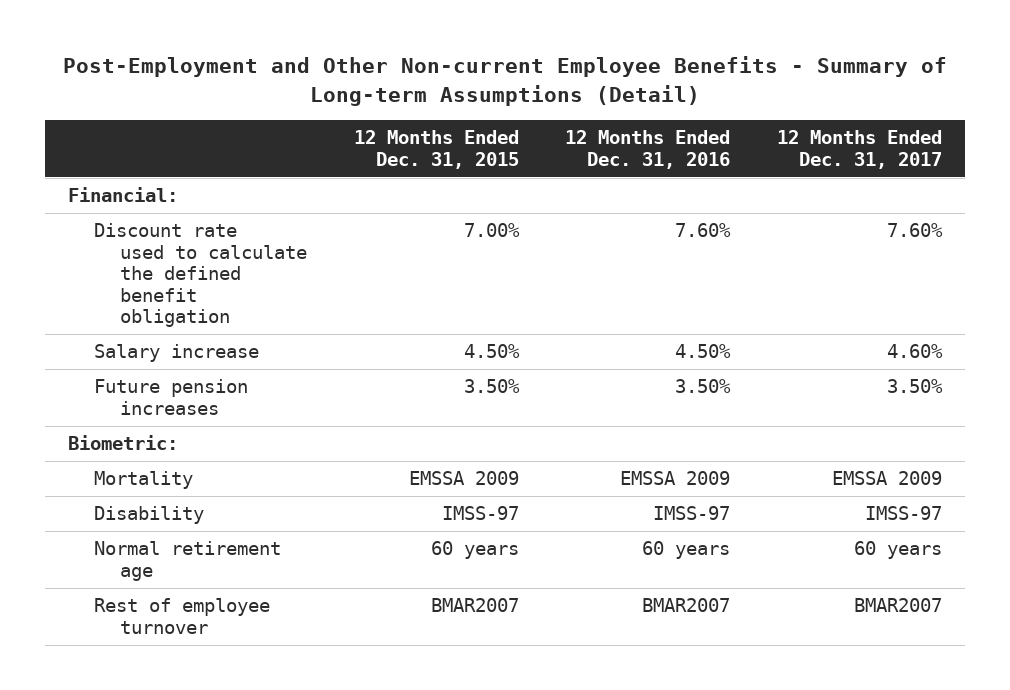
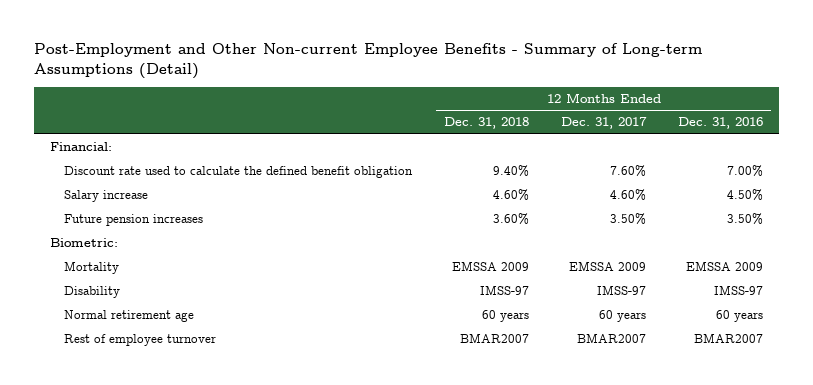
[353,130,519,169] 12 Months Ended Dec. 31, 2015 -> none
none -> [444,117,530,130] Dec. 31, 2018
[675,223,732,238] 7.60% -> [727,165,764,178] 7.00%

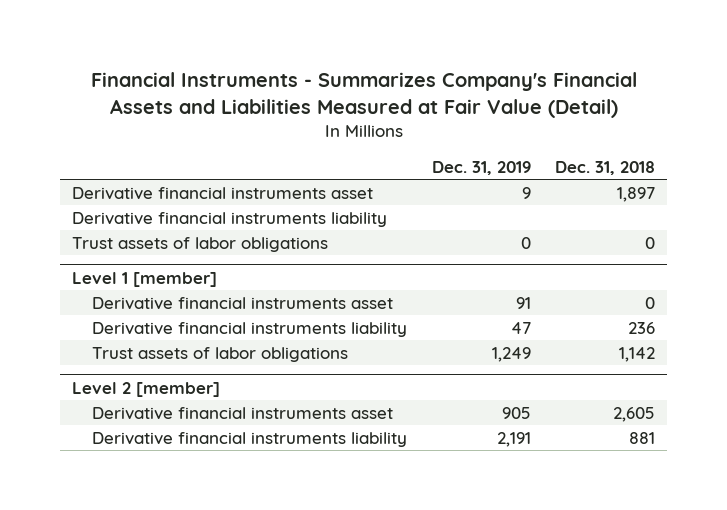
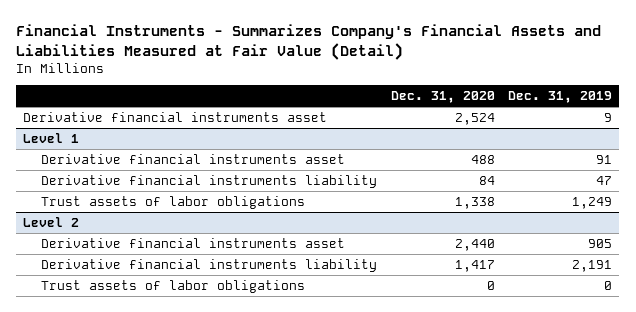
[554,160,655,175] Dec. 31, 2018 -> none
none -> [390,91,495,104] Dec. 31, 2020
[72,211,388,227] Derivative financial instruments liability -> none
[72,236,329,252] Trust assets of labor obligations -> none
[72,271,218,287] Level 1 [member] -> [23,132,80,143] Level 1
[72,381,221,397] Level 2 [member] -> [23,216,80,227] Level 2
none -> [41,279,306,293] Trust assets of labor obligations

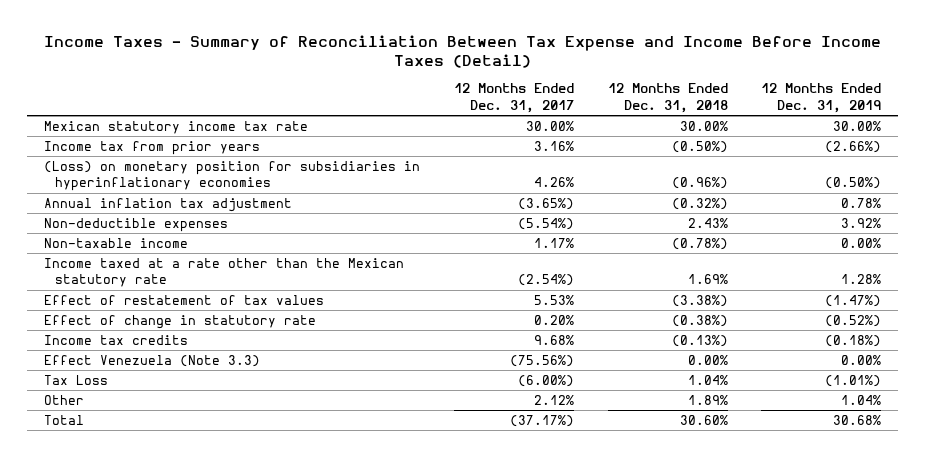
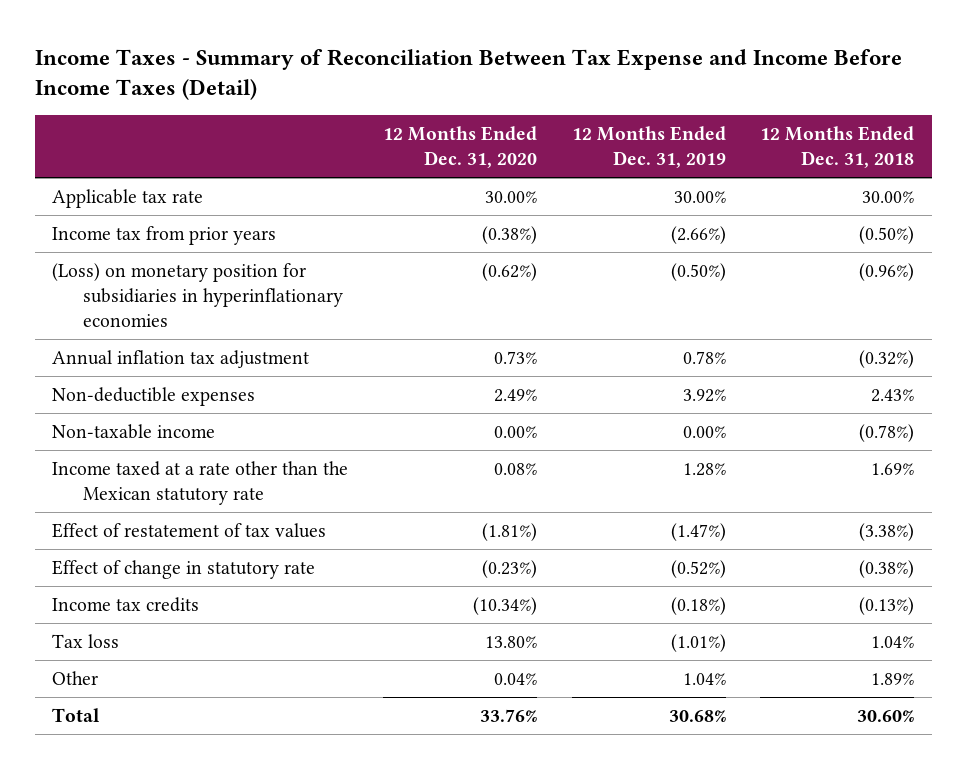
[453,83,574,113] 12 Months Ended Dec. 31, 2017 -> none
none -> [382,125,537,168] 12 Months Ended Dec. 31, 2020
[44,120,309,134] Mexican statutory income tax rate -> [51,189,203,209] Applicable tax rate
[44,354,261,367] Effect Venezuela (Note 3.3) -> none
[44,374,109,385] Tax Loss -> [51,634,119,649] Tax loss

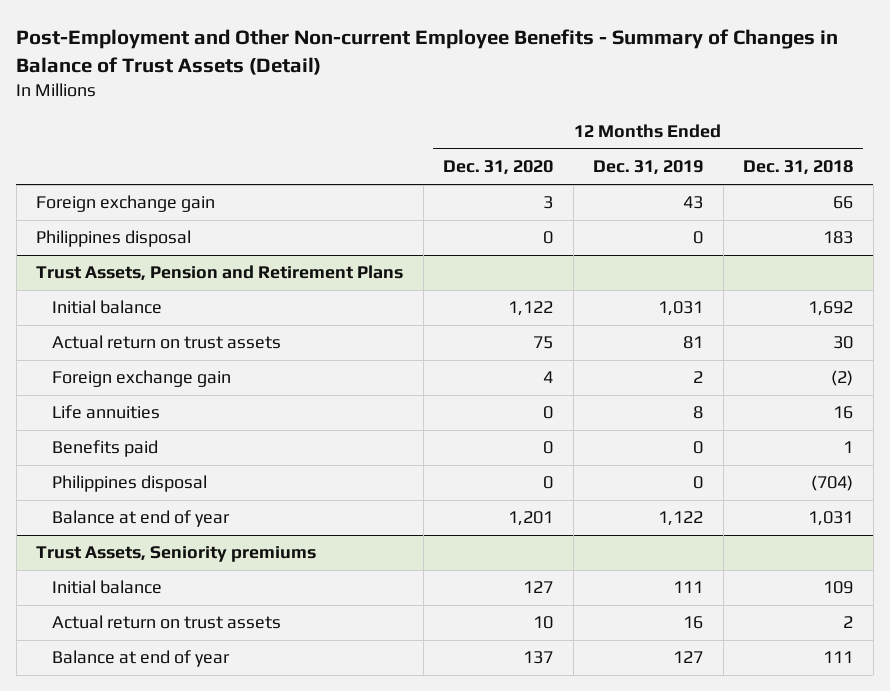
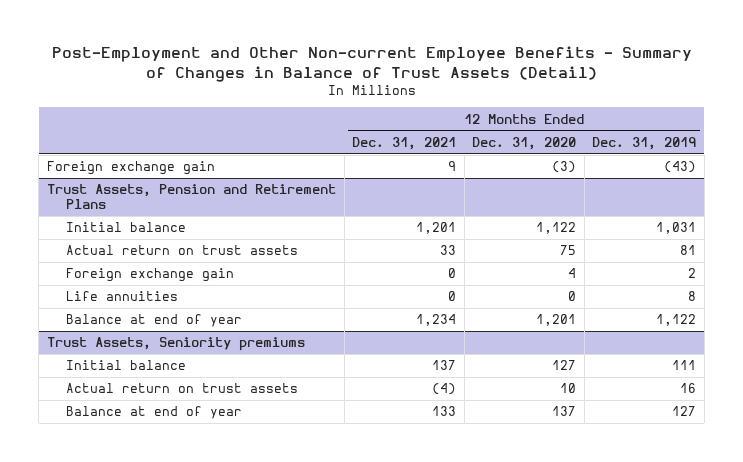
[743,160,854,176] Dec. 31, 2018 -> none
none -> [352,136,457,150] Dec. 31, 2021
[36,230,192,248] Philippines disposal -> none
[543,196,554,210] 3 -> [552,161,577,174] (3)
[683,196,704,210] 43 -> [664,161,697,174] (43)
[52,440,159,458] Benefits paid -> none
[52,475,208,493] Philippines disposal -> none

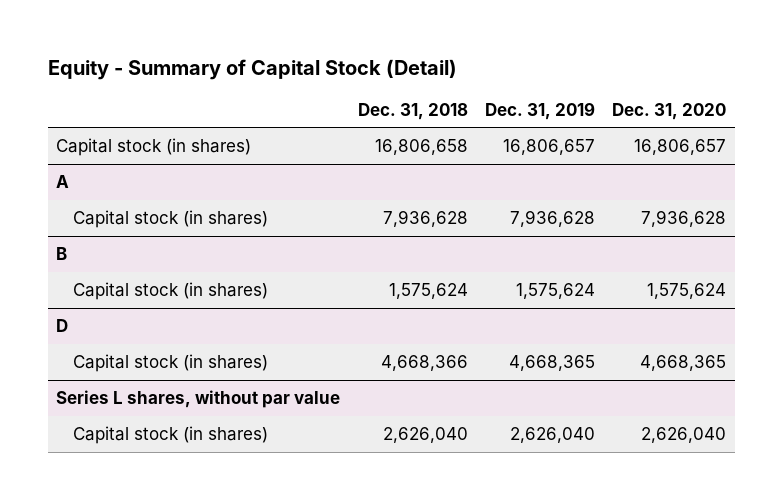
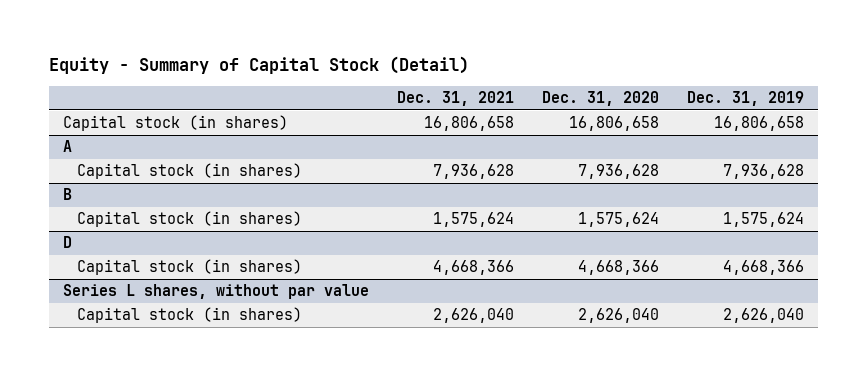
[357,102,468,120] Dec. 31, 2018 -> none
none -> [396,91,514,107] Dec. 31, 2021
[503,139,596,156] 16,806,657 -> [713,116,804,132] 16,806,658
[634,139,727,156] 16,806,657 -> [568,116,659,132] 16,806,658
[509,355,596,372] 4,668,365 -> [722,260,804,276] 4,668,366
[640,355,727,372] 4,668,365 -> [577,260,659,276] 4,668,366

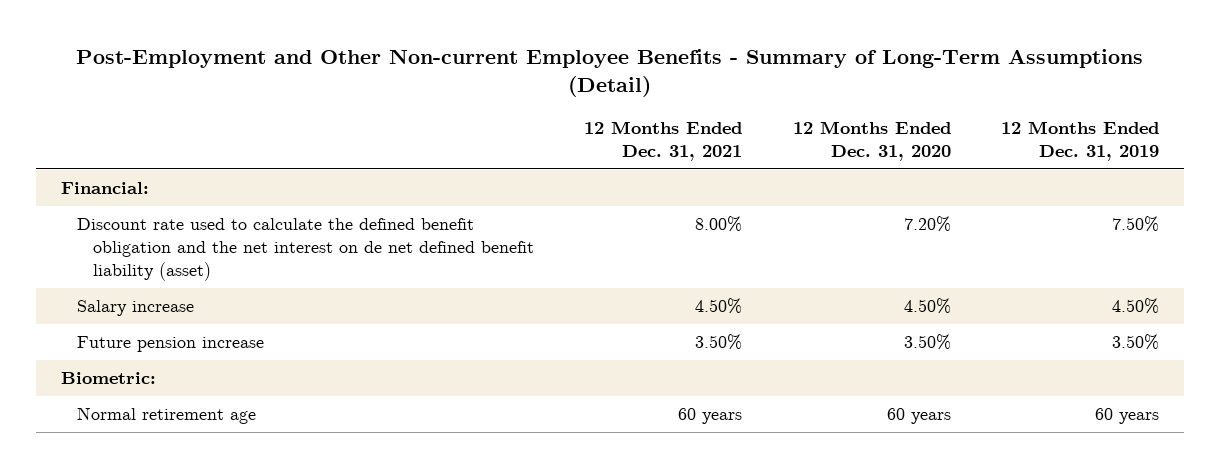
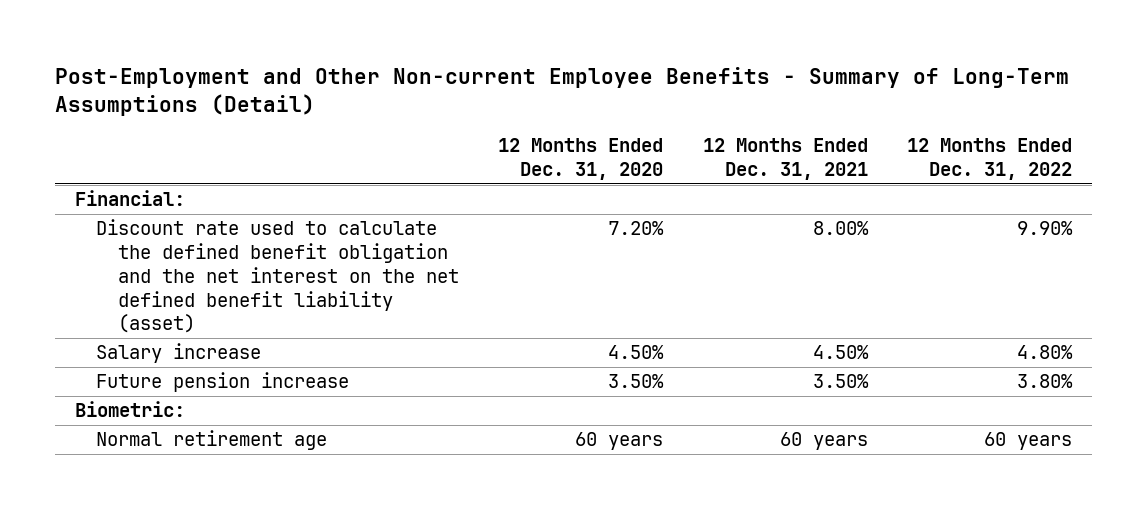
[1000,121,1159,161] 12 Months Ended Dec. 31, 2019 -> none
none -> [907,138,1073,180] 12 Months Ended Dec. 31, 2022
[77,218,535,281] Discount rate used to calculate the defined benefit obligation and the net interest on de net defined benefit liability (asset) -> [96,219,459,334] Discount rate used to calculate the defined benefit obligation and the net interest on the net defined benefit liability (asset)

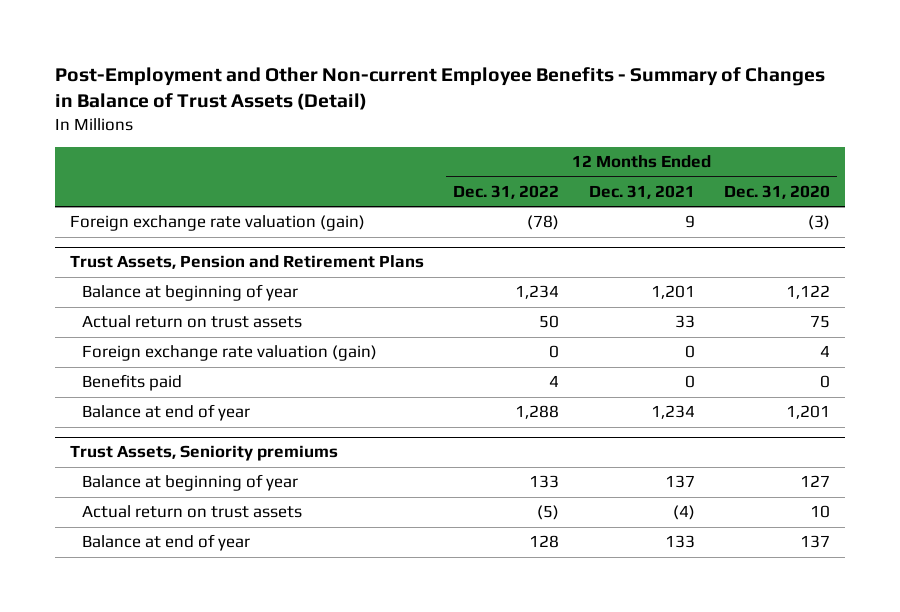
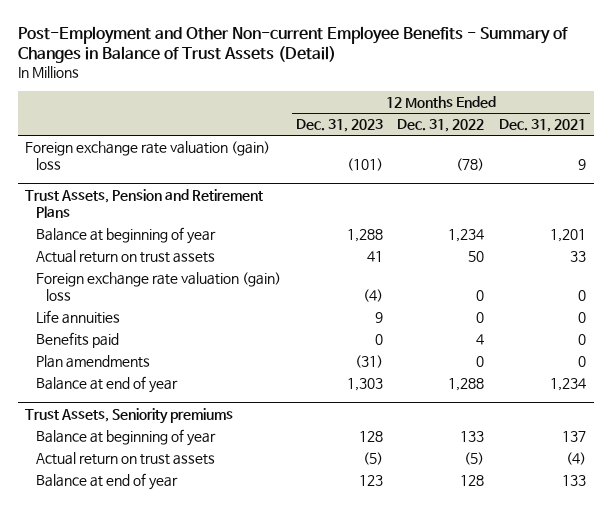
[723,184,830,199] Dec. 31, 2020 -> none
none -> [295,119,383,133] Dec. 31, 2023
[69,215,365,232] Foreign exchange rate valuation (gain) -> [25,140,271,171] Foreign exchange rate valuation (gain) loss
[82,345,378,362] Foreign exchange rate valuation (gain) -> [35,271,281,302] Foreign exchange rate valuation (gain) loss
none -> [35,309,120,324] Life annuities
none -> [35,354,150,368] Plan amendments

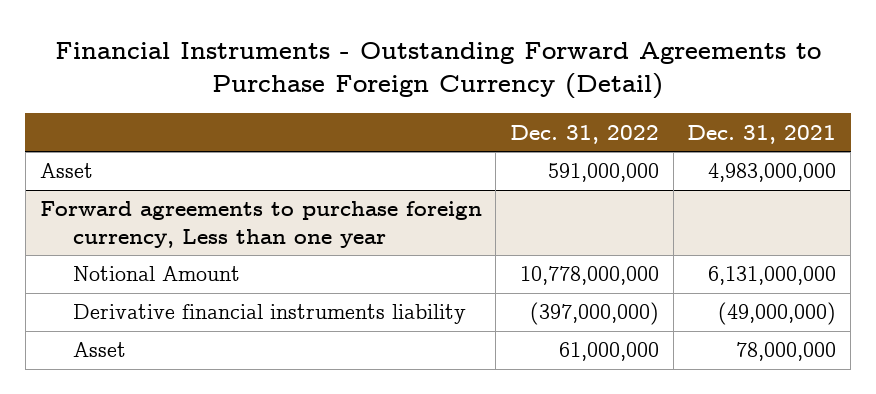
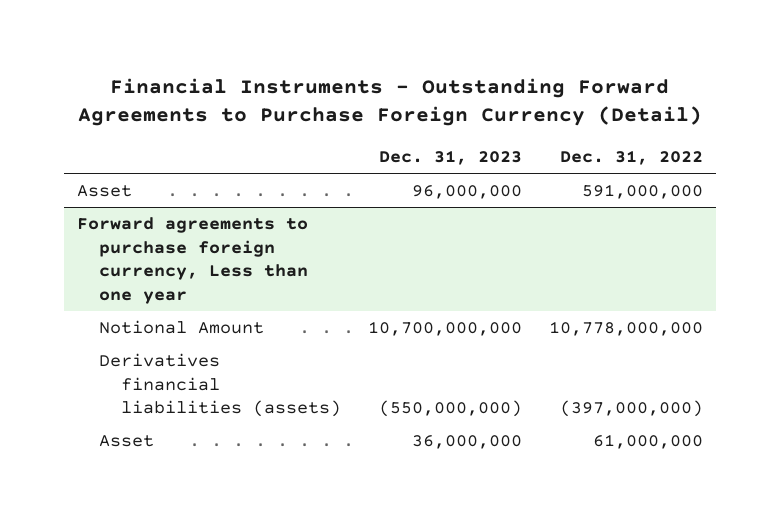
[687,124,837,144] Dec. 31, 2021 -> none
none -> [378,149,522,165] Dec. 31, 2023
[72,304,466,325] Derivative financial instruments liability -> [99,353,341,418] Derivatives financial liabilities (assets)

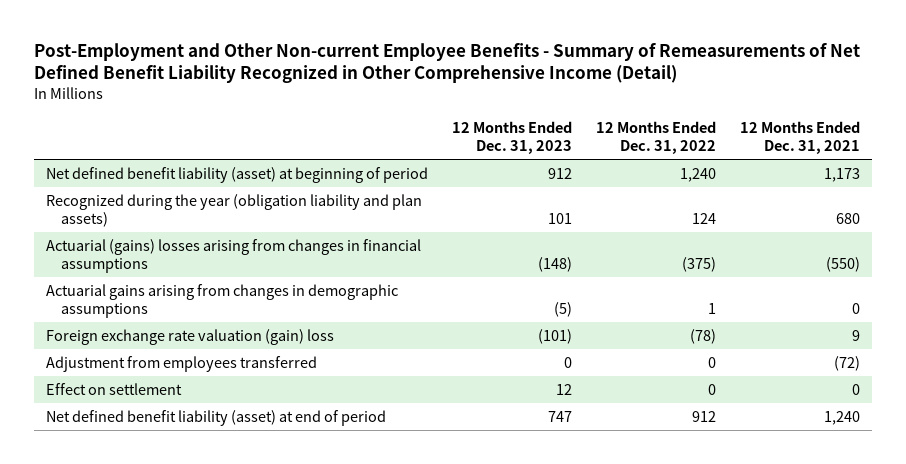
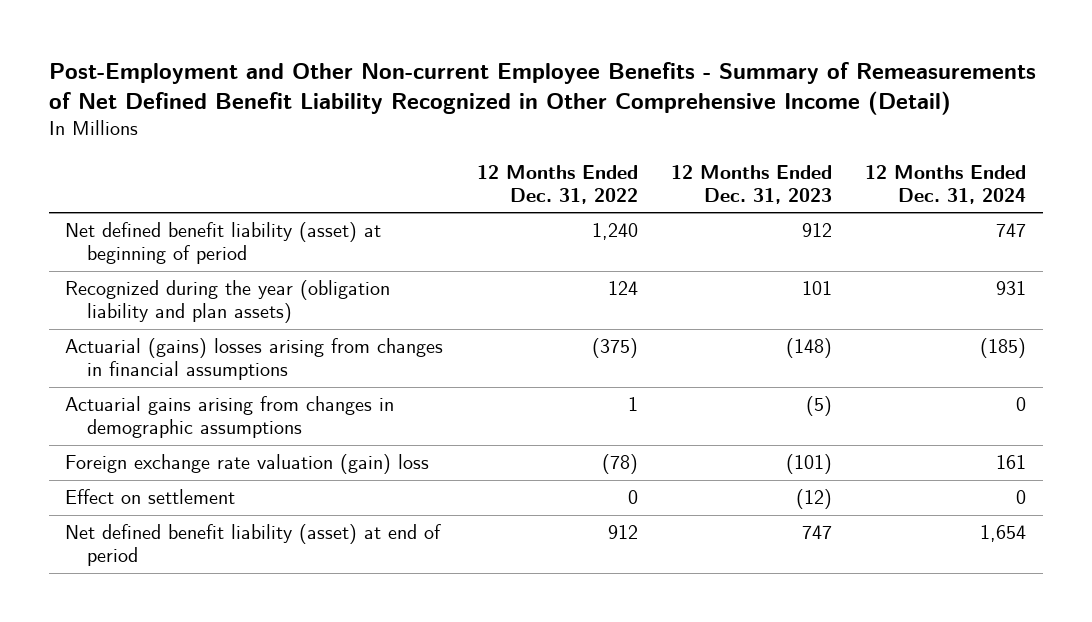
[740,120,861,155] 12 Months Ended Dec. 31, 2021 -> none
none -> [865,165,1027,204] 12 Months Ended Dec. 31, 2024
[45,355,317,372] Adjustment from employees transferred -> none
[555,383,572,395] 12 -> [796,489,833,510] (12)

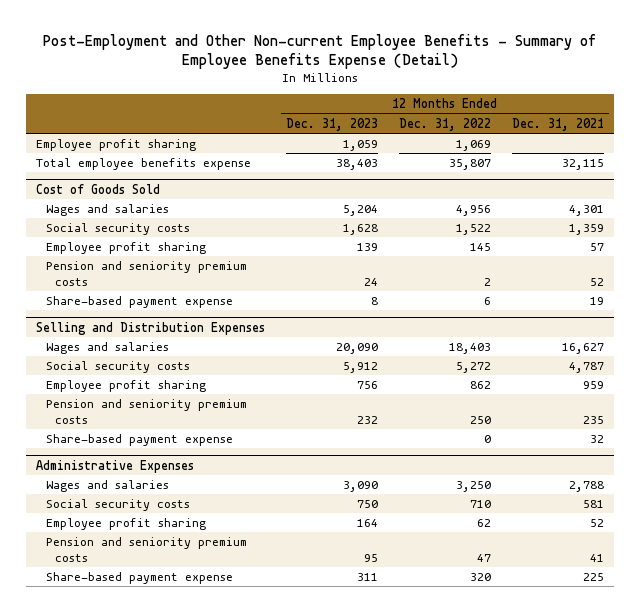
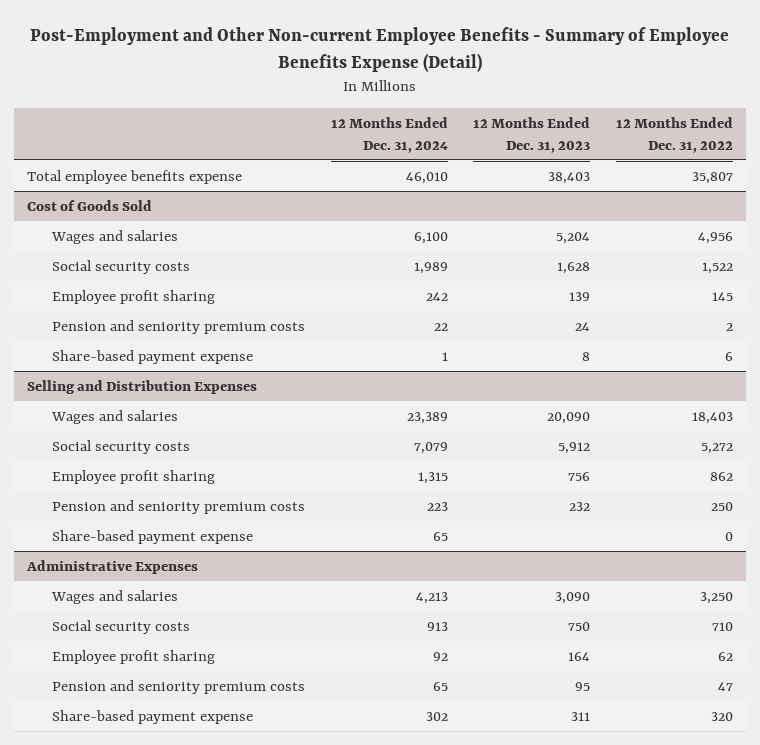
[511,117,604,131] Dec. 31, 2021 -> none
none -> [330,116,448,153] 12 Months Ended Dec. 31, 2024
[36,139,197,152] Employee profit sharing -> none

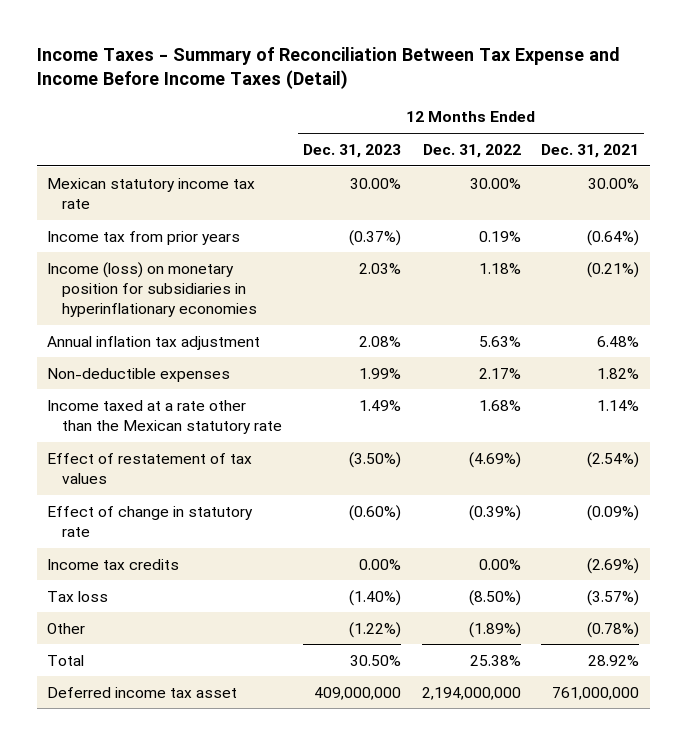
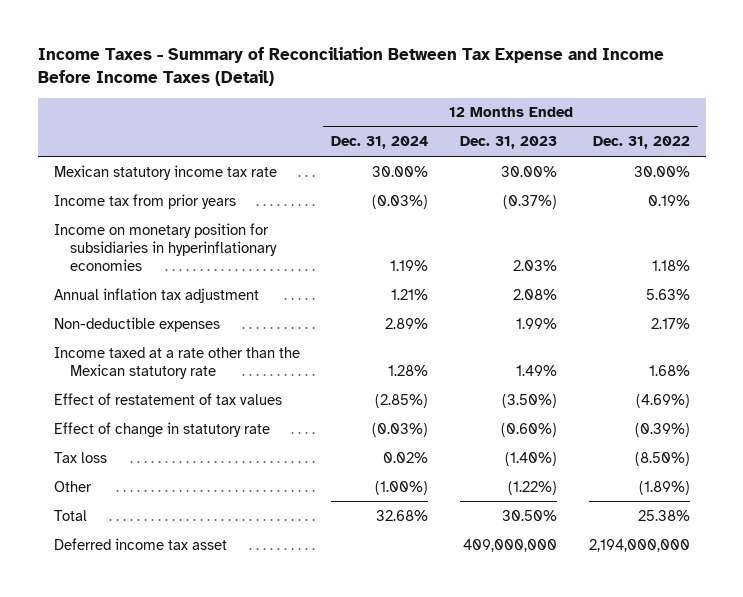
[541,143,640,158] Dec. 31, 2021 -> none
none -> [331,136,429,150] Dec. 31, 2024
[46,261,258,318] Income (loss) on monetary position for subsidiaries in hyperinflationary economies -> [53,222,277,271] Income on monetary position for subsidiaries in hyperinflationary economies
[46,558,179,570] Income tax credits -> none

